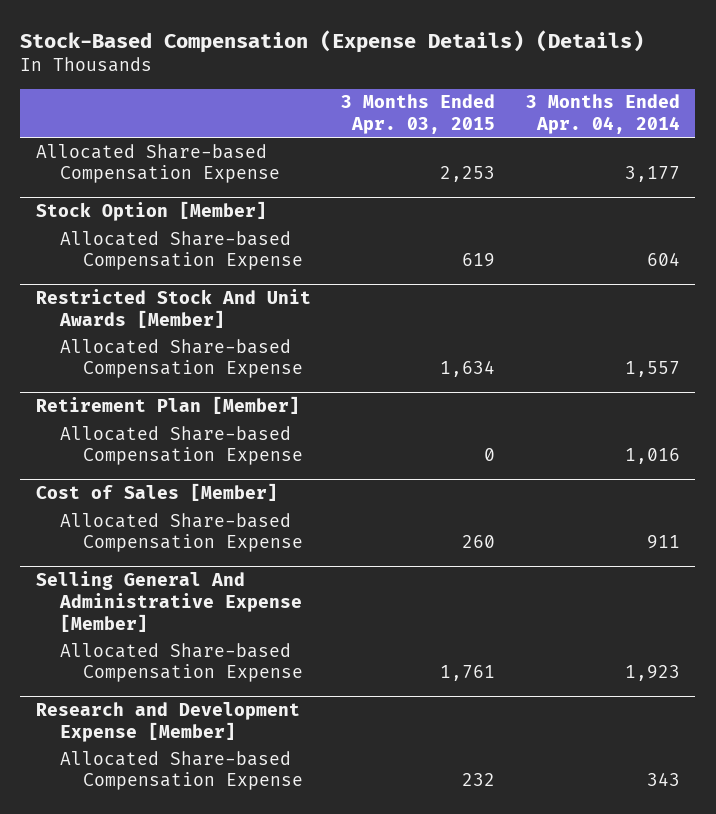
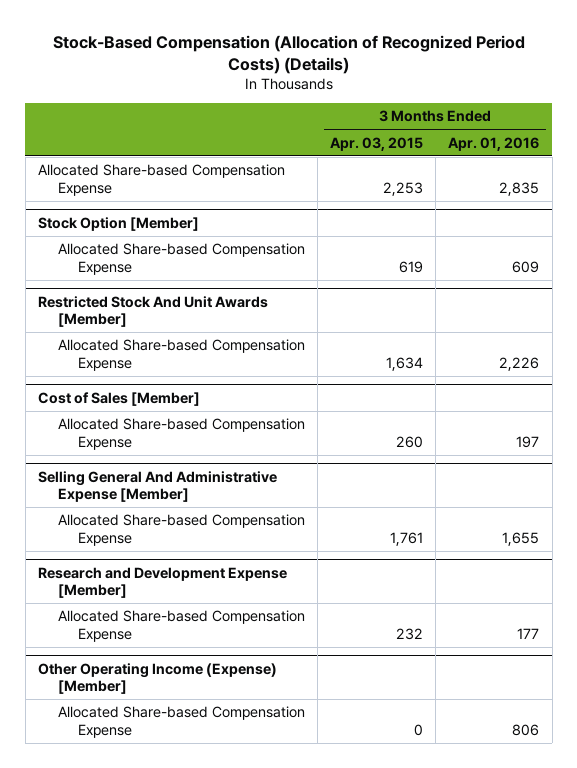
[20,29,645,53] Stock-Based Compensation (Expense Details) (Details) -> [52,34,525,74] Stock-Based Compensation (Allocation of Recognized Period Costs) (Details)
[525,94,680,135] 3 Months Ended Apr. 04, 2014 -> none
none -> [448,136,540,151] Apr. 01, 2016
[35,396,300,415] Retirement Plan [Member] -> none
[59,425,304,466] Allocated Share-based Compensation Expense -> none
none -> [37,662,277,695] Other Operating Income (Expense) [Member]
none -> [58,706,306,738] Allocated Share-based Compensation Expense

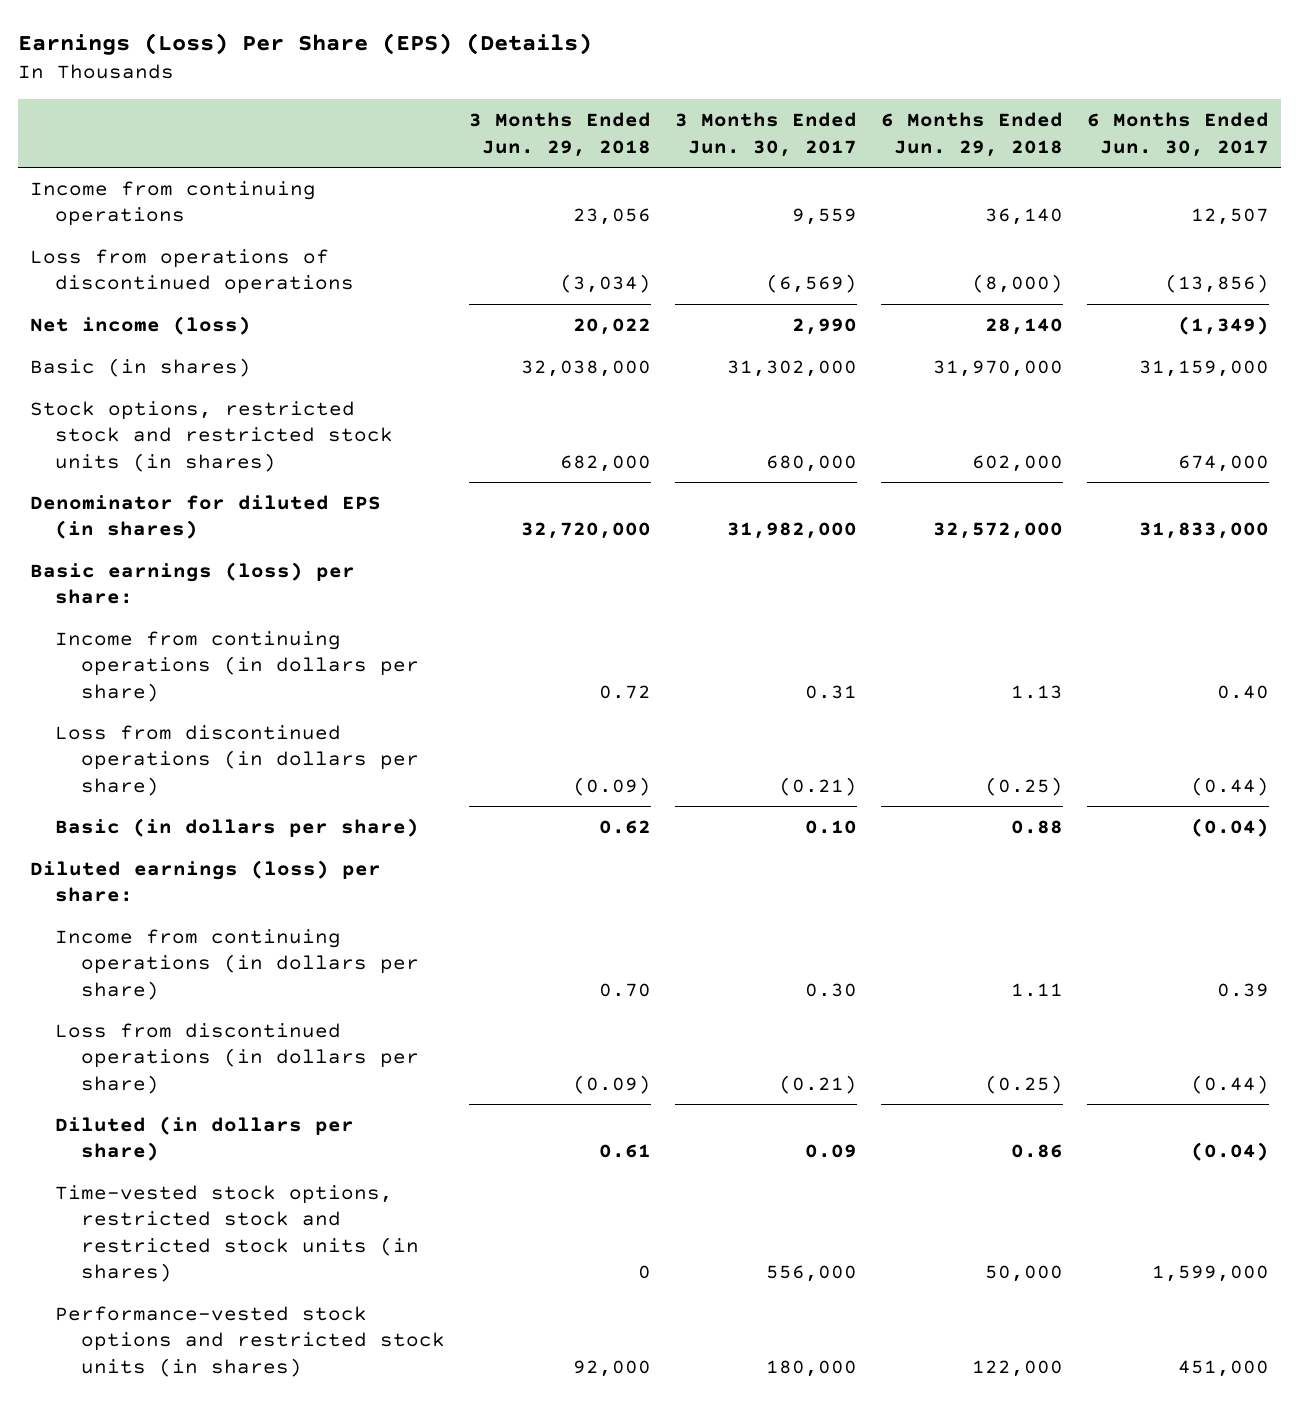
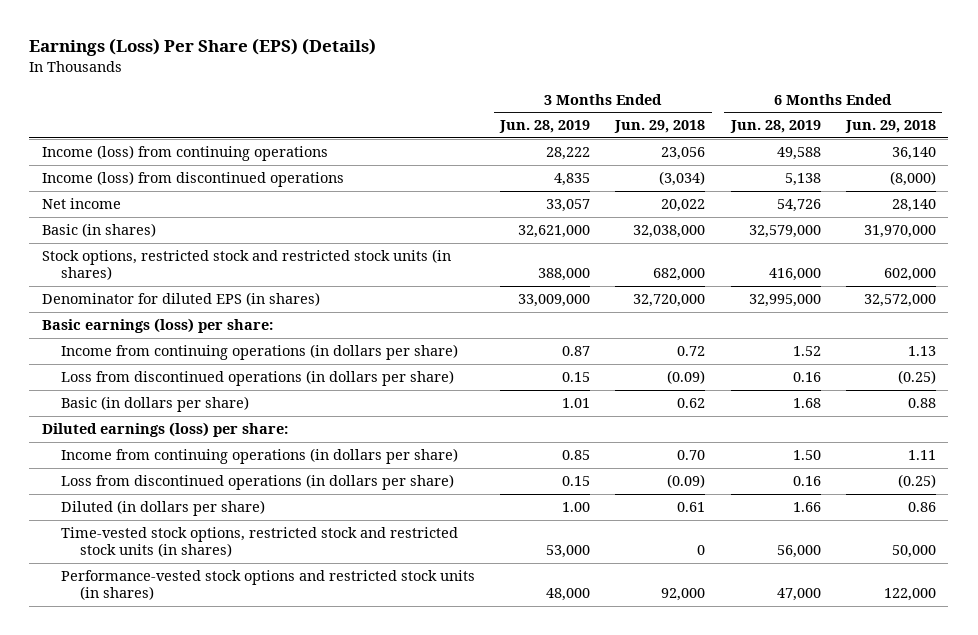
[674,112,857,157] 3 Months Ended Jun. 30, 2017 -> none
[1086,112,1269,157] 6 Months Ended Jun. 30, 2017 -> none
none -> [499,120,591,134] Jun. 28, 2019
none -> [729,120,821,134] Jun. 28, 2019
[29,181,316,227] Income from continuing operations -> [42,145,329,162] Income (loss) from continuing operations
[29,249,355,295] Loss from operations of discontinued operations -> [42,171,345,188] Income (loss) from discontinued operations
[29,316,251,336] Net income (loss) -> [42,198,122,210] Net income

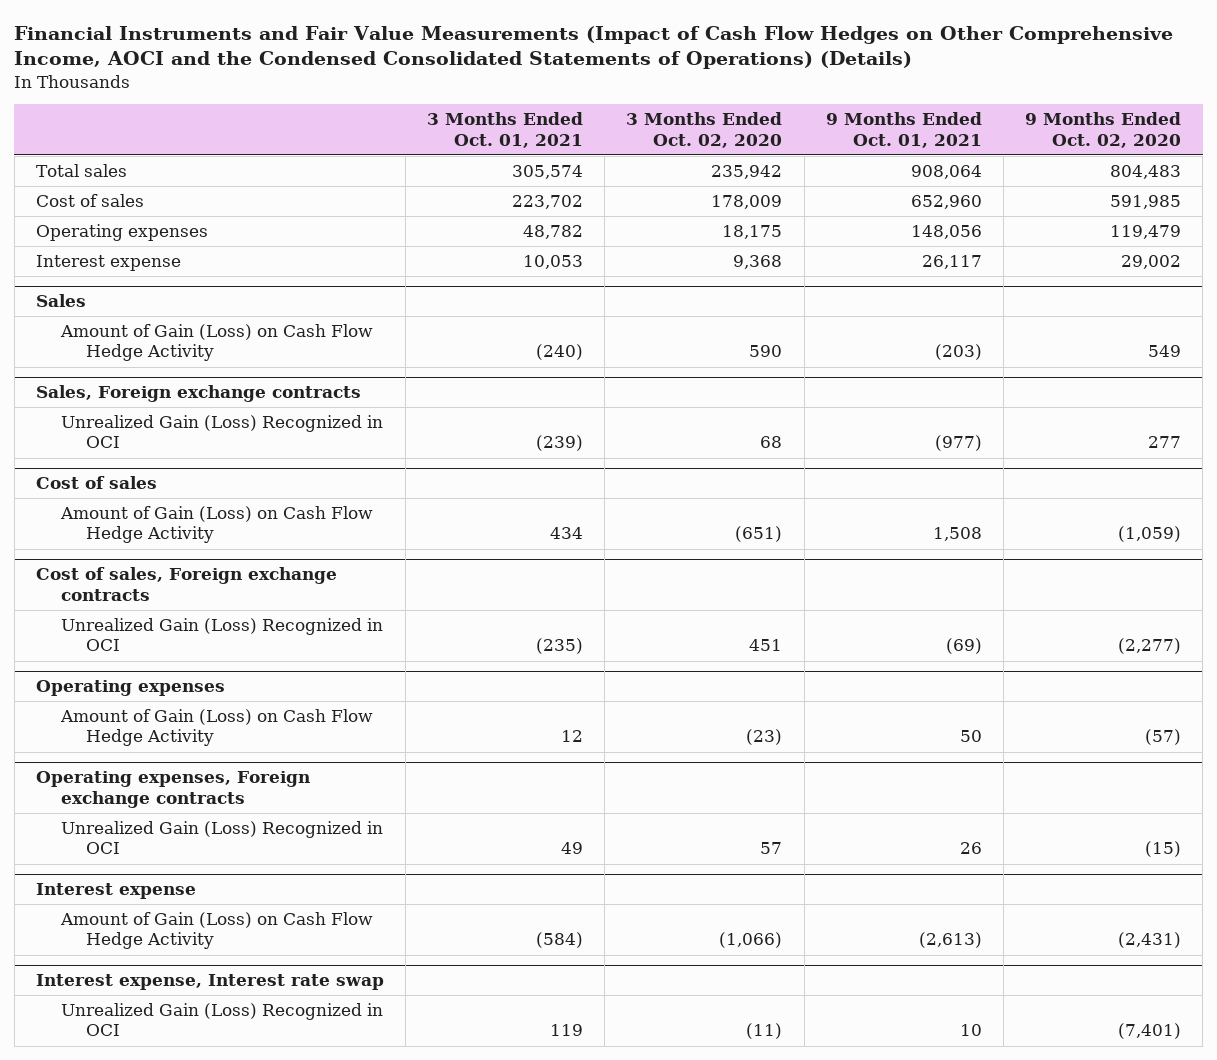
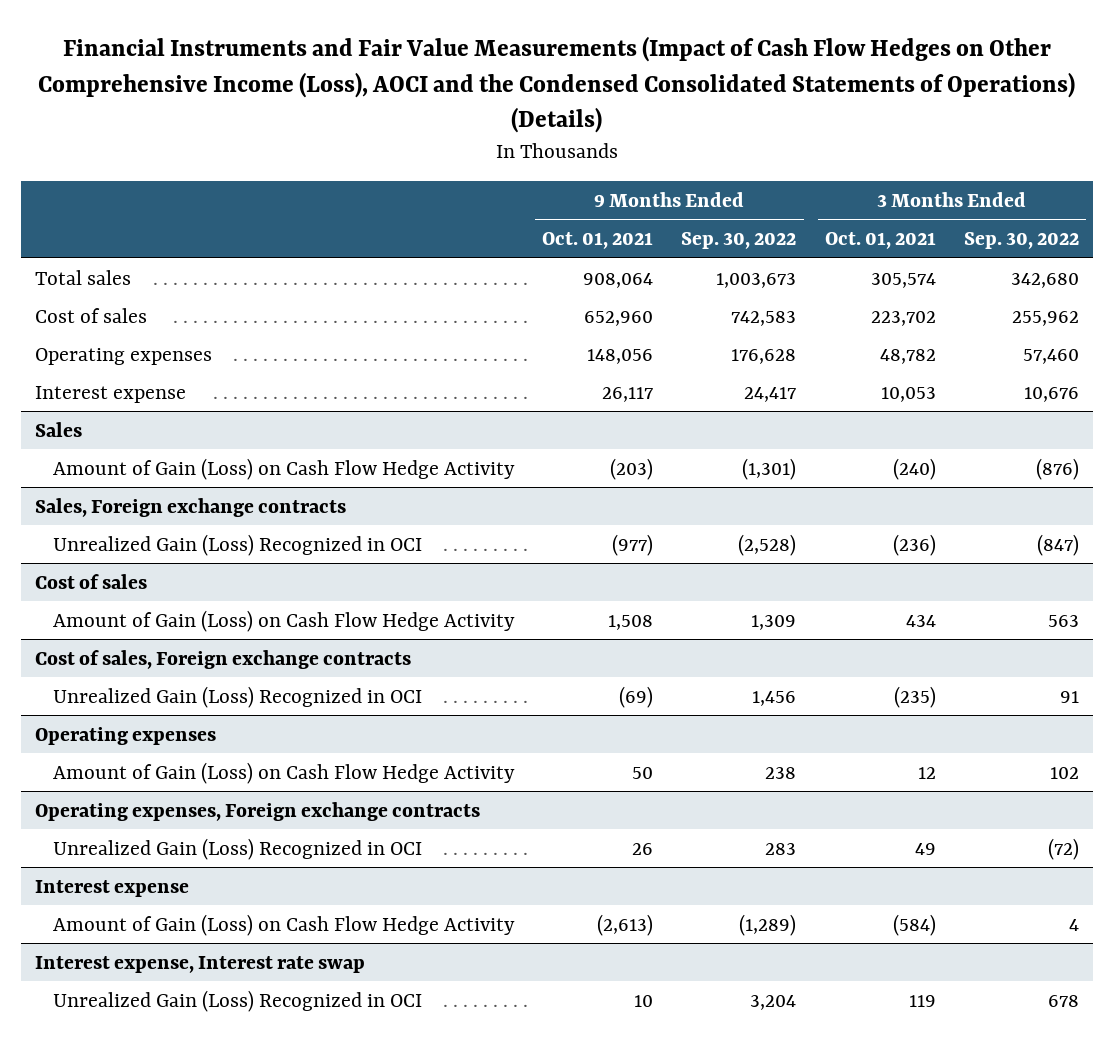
[14,25,1174,70] Financial Instruments and Fair Value Measurements (Impact of Cash Flow Hedges on Other Comprehensive Income, AOCI and the Condensed Consolidated Statements of Operations) (Details) -> [37,36,1075,134] Financial Instruments and Fair Value Measurements (Impact of Cash Flow Hedges on Other Comprehensive Income (Loss), AOCI and the Condensed Consolidated Statements of Operations) (Details)
[626,112,783,148] 3 Months Ended Oct. 02, 2020 -> none
[1024,112,1181,148] 9 Months Ended Oct. 02, 2020 -> none
none -> [681,232,797,250] Sep. 30, 2022
none -> [963,232,1079,250] Sep. 30, 2022
[536,435,584,452] (239) -> [892,533,936,556] (236)

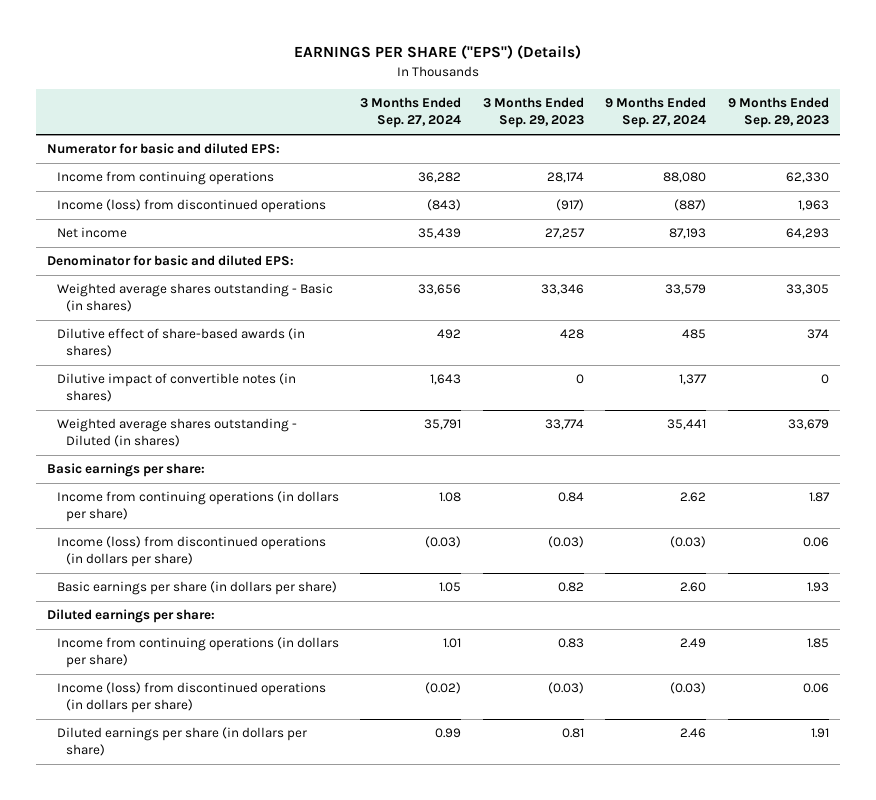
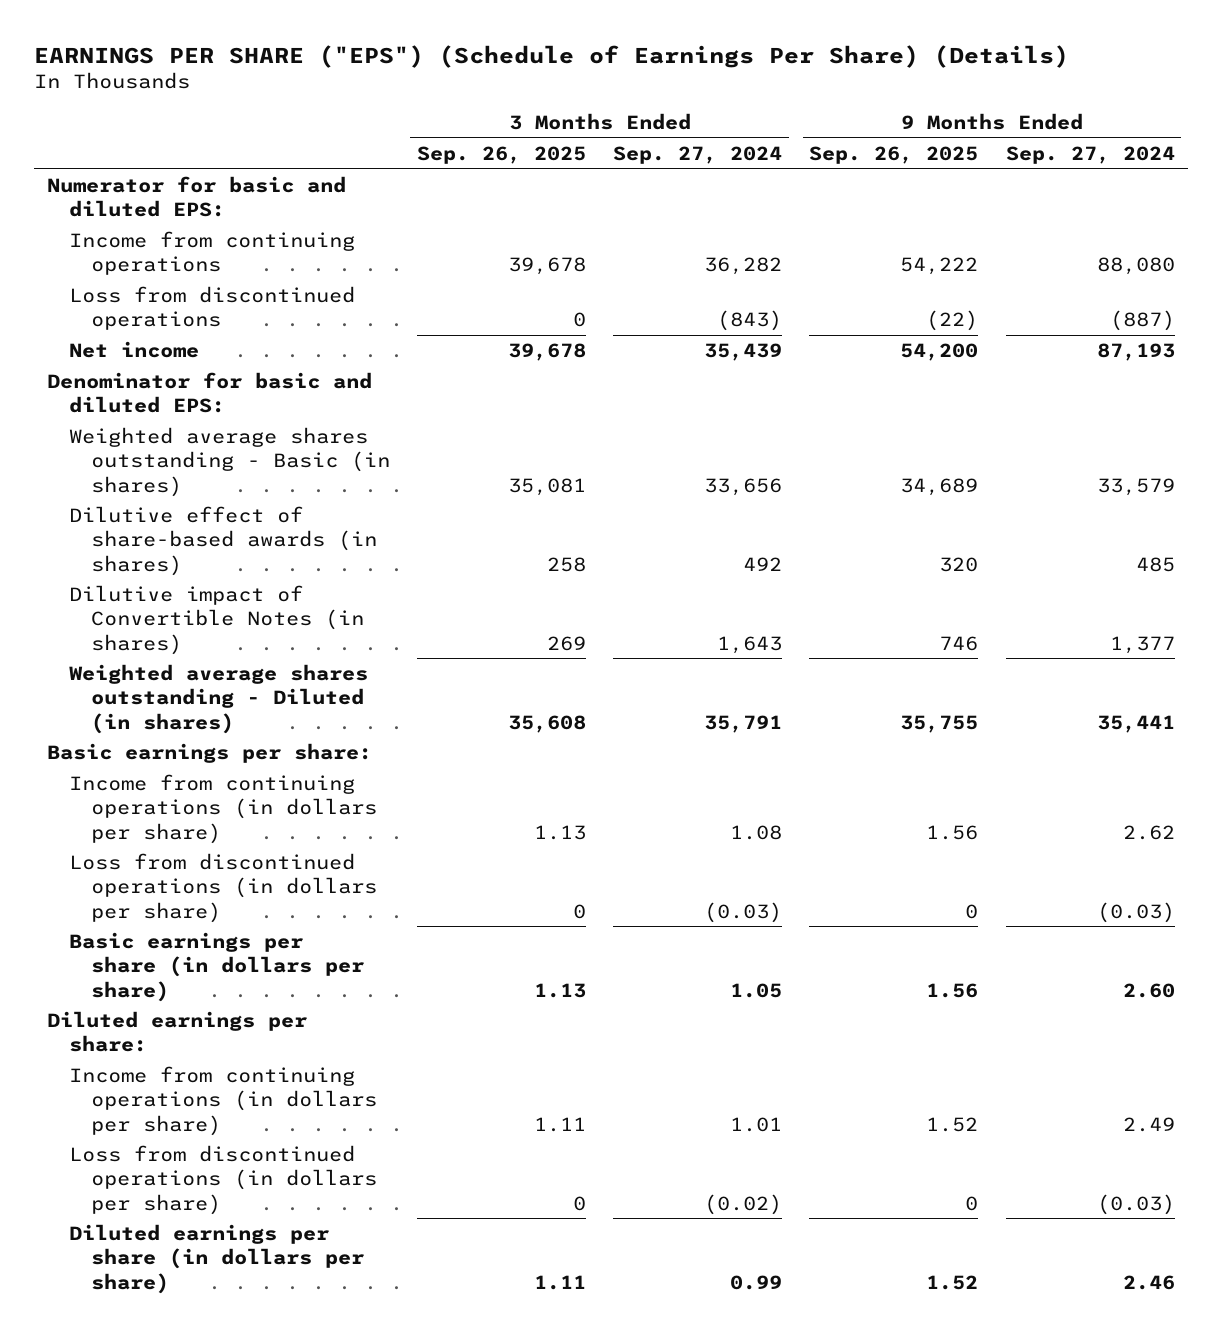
[294,45,582,60] EARNINGS PER SHARE ("EPS") (Details) -> [33,44,1069,68] EARNINGS PER SHARE ("EPS") (Schedule of Earnings Per Share) (Details)
[482,97,584,129] 3 Months Ended Sep. 29, 2023 -> none
[728,97,830,129] 9 Months Ended Sep. 29, 2023 -> none
none -> [416,146,586,165] Sep. 26, 2025
none -> [809,146,979,165] Sep. 26, 2025
[56,199,326,214] Income (loss) from discontinued operations -> [68,286,355,331] Loss from discontinued operations
[56,373,296,403] Dilutive impact of convertible notes (in shares) -> [68,585,364,655] Dilutive impact of Convertible Notes (in shares)
[56,536,326,568] Income (loss) from discontinued operations (in dollars per share) -> [68,853,377,923] Loss from discontinued operations (in dollars per share)
[56,682,326,714] Income (loss) from discontinued operations (in dollars per share) -> [68,1145,377,1215] Loss from discontinued operations (in dollars per share)

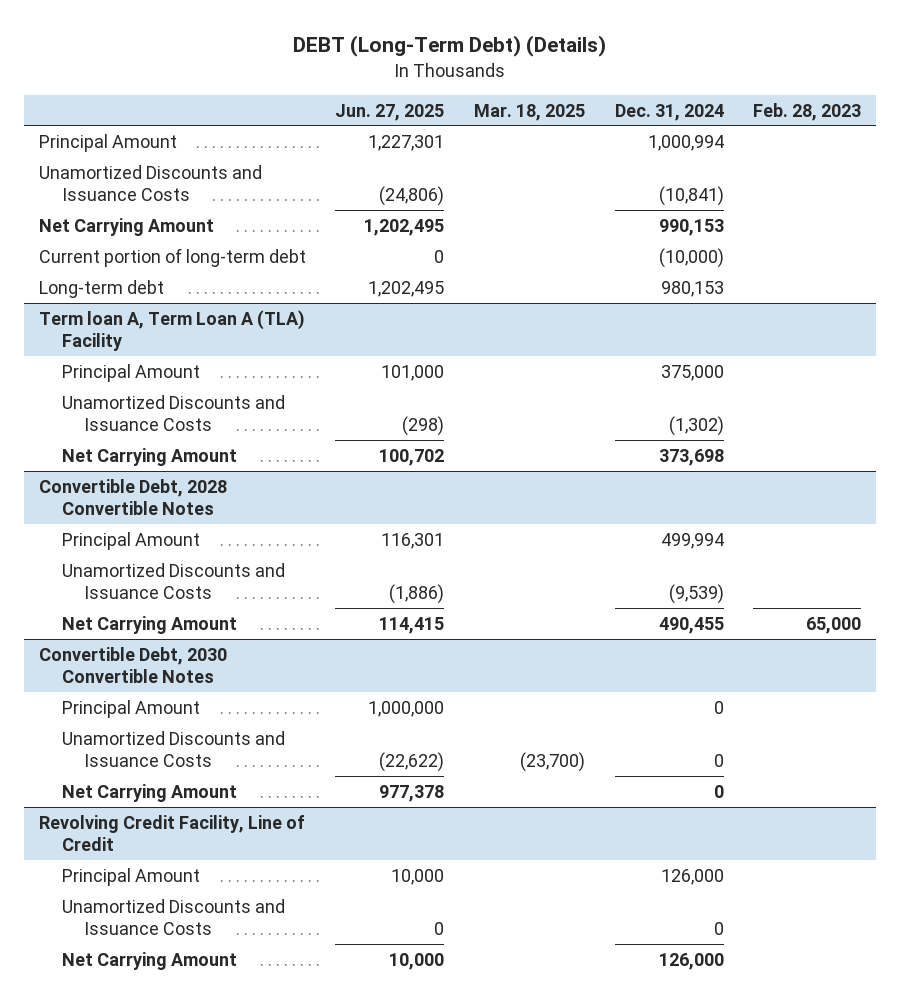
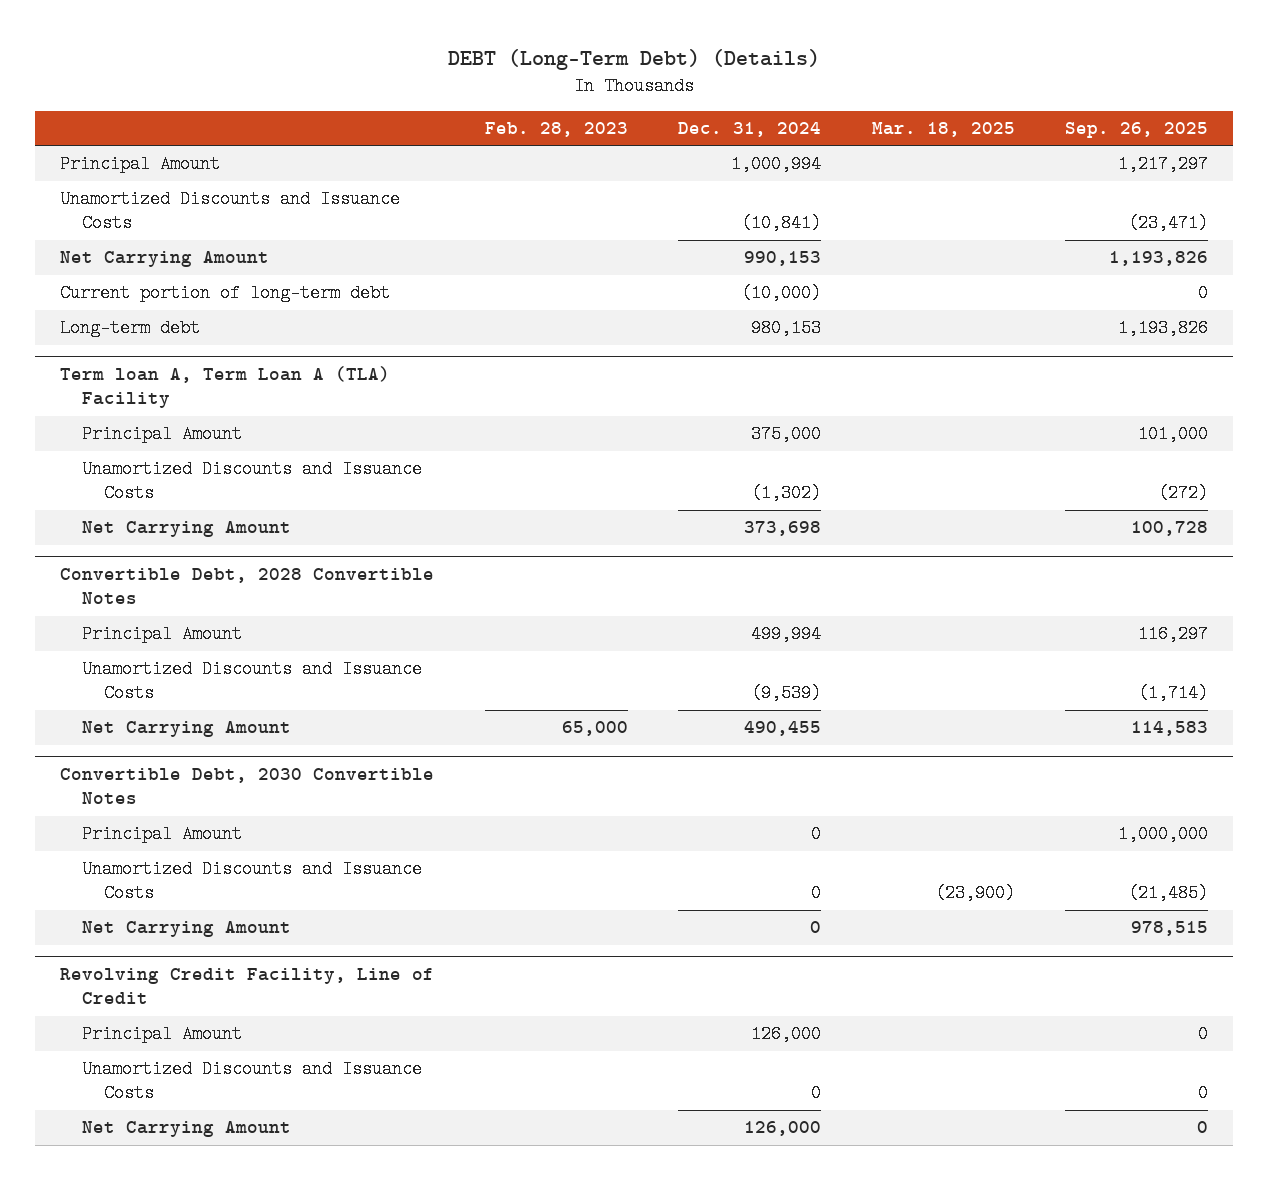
[335,103,445,121] Jun. 27, 2025 -> none
none -> [1065,121,1209,138] Sep. 26, 2025
[519,752,585,773] (23,700) -> [934,884,1015,903] (23,900)

